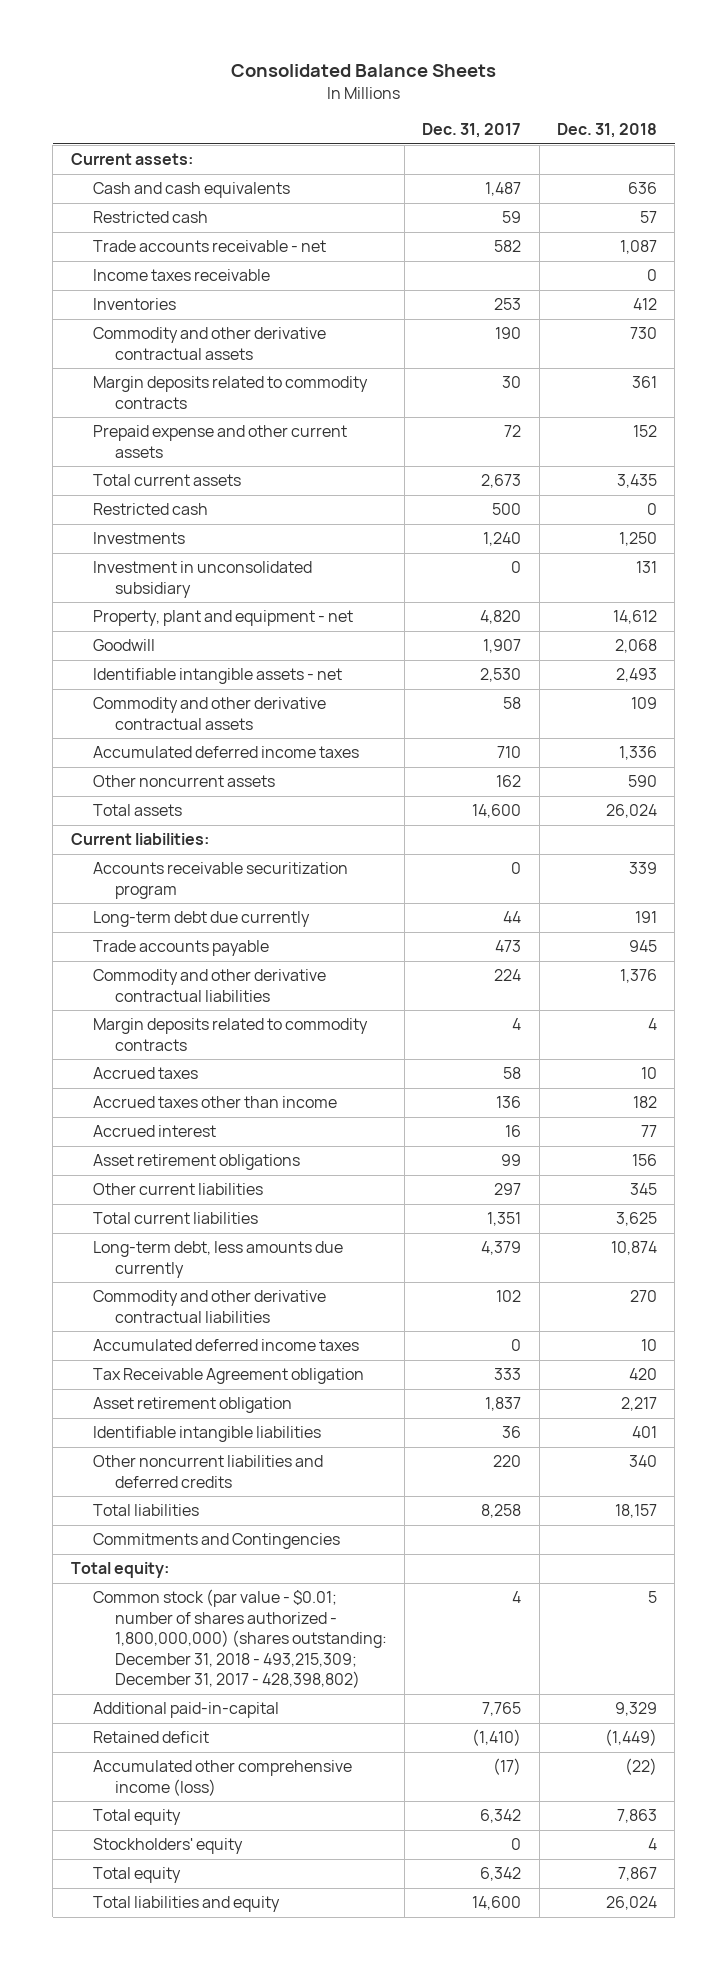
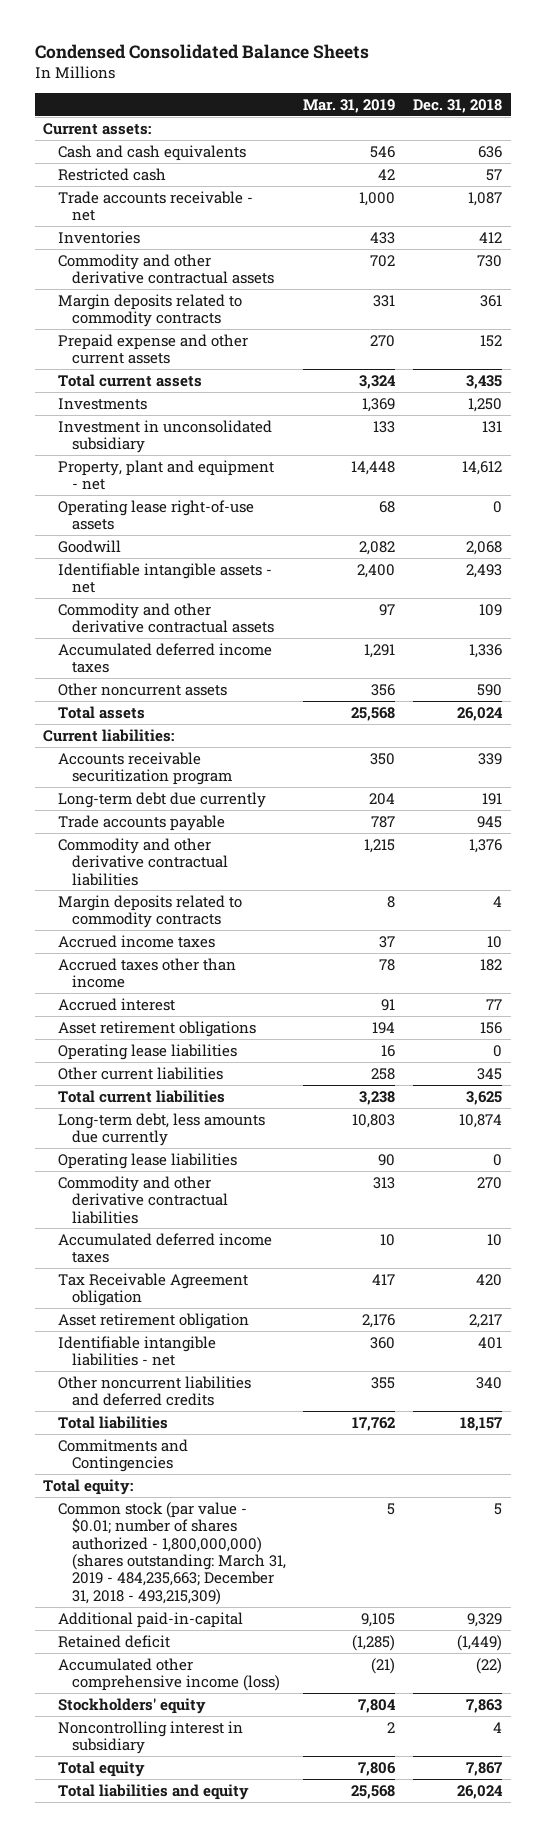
[230,64,496,78] Consolidated Balance Sheets -> [34,43,369,59] Condensed Consolidated Balance Sheets
[422,123,522,139] Dec. 31, 2017 -> none
none -> [303,98,396,113] Mar. 31, 2019
[92,269,270,282] Income taxes receivable -> none
[92,503,208,516] Restricted cash -> none
none -> [57,499,254,531] Operating lease right-of-use assets
[92,1067,198,1080] Accrued taxes -> [57,934,215,948] Accrued income taxes
none -> [57,1043,237,1060] Operating lease liabilities
none -> [57,1152,237,1169] Operating lease liabilities
[92,1426,321,1443] Identifiable intangible liabilities -> [57,1335,216,1367] Identifiable intangible liabilities - net
[92,1589,387,1689] Common stock (par value - $0.01; number of shares authorized - 1,800,000,000) (shares outstanding: December 31, 2018 - 493,215,309; December 31, 2017 - 428,398,802) -> [57,1501,286,1605] Common stock (par value - $0.01; number of shares authorized - 1,800,000,000) (shares outstanding: March 31, 2019 - 484,235,663; December 31, 2018 - 493,215,309)
[92,1809,181,1826] Total equity -> [57,1697,206,1714] Stockholders' equity
[92,1838,243,1855] Stockholders' equity -> [57,1720,243,1755] Noncontrolling interest in subsidiary

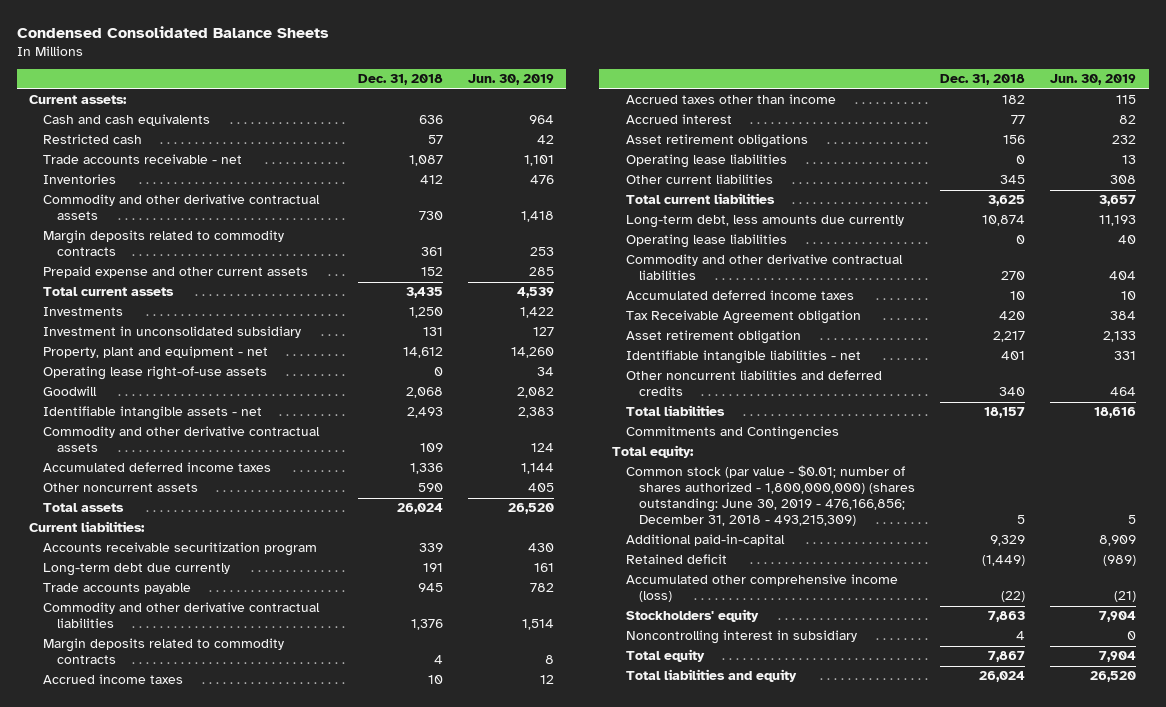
[303,98,396,113] Mar. 31, 2019 -> none
none -> [467,74,554,86] Jun. 30, 2019
[57,1501,286,1605] Common stock (par value - $0.01; number of shares authorized - 1,800,000,000) (shares outstanding: March 31, 2019 - 484,235,663; December 31, 2018 - 493,215,309) -> [625,465,916,527] Common stock (par value - $0.01; number of shares authorized - 1,800,000,000) (shares outstanding: June 30, 2019 - 476,166,856; December 31, 2018 - 493,215,309)

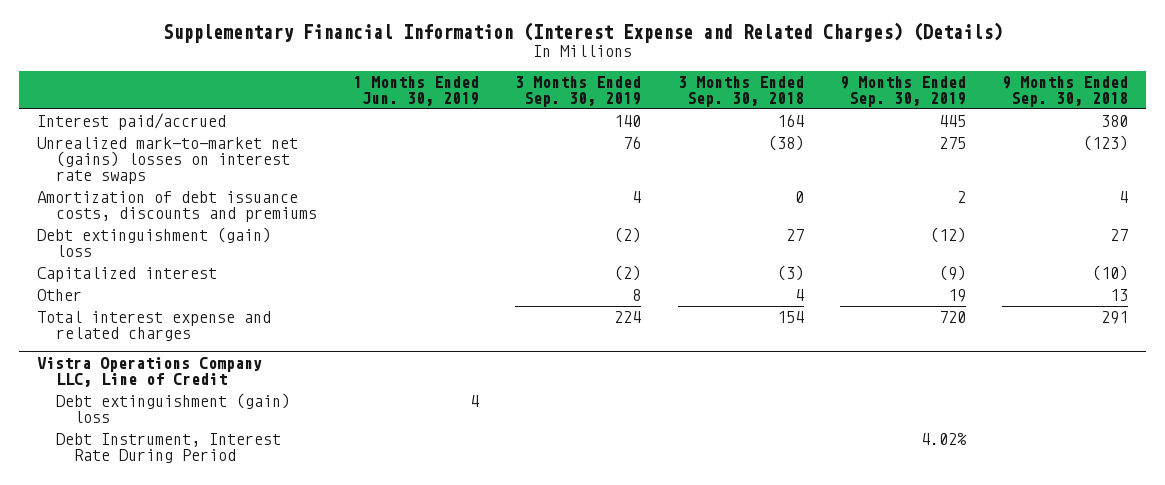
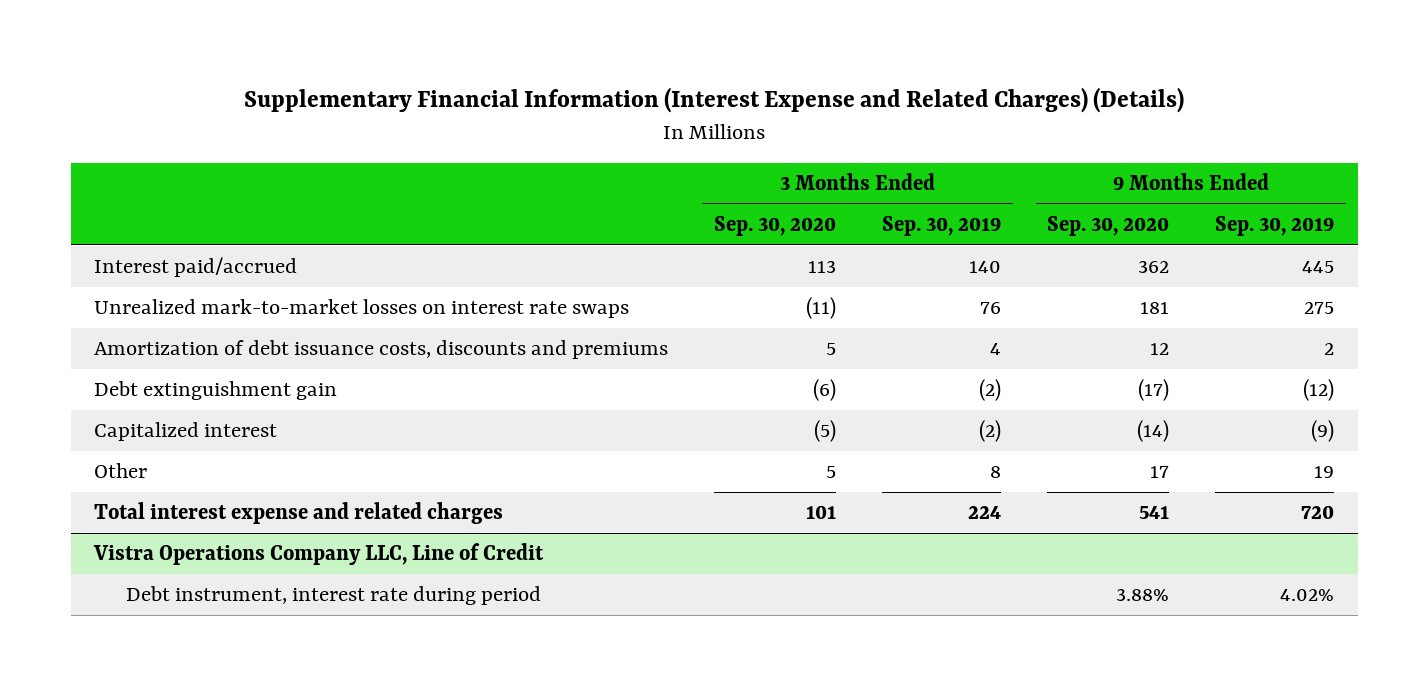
[352,75,479,106] 1 Months Ended Jun. 30, 2019 -> none
[677,75,804,107] 3 Months Ended Sep. 30, 2018 -> none
[1002,75,1129,107] 9 Months Ended Sep. 30, 2018 -> none
none -> [713,215,836,236] Sep. 30, 2020
none -> [1047,215,1170,236] Sep. 30, 2020
[36,137,298,185] Unrealized mark-to-market net (gains) losses on interest rate swaps -> [93,299,629,319] Unrealized mark-to-market losses on interest rate swaps
[36,227,271,258] Debt extinguishment (gain) loss -> [93,381,337,401] Debt extinguishment gain
[55,393,290,424] Debt extinguishment (gain) loss -> none
[55,433,281,464] Debt Instrument, Interest Rate During Period -> [126,586,542,606] Debt instrument, interest rate during period

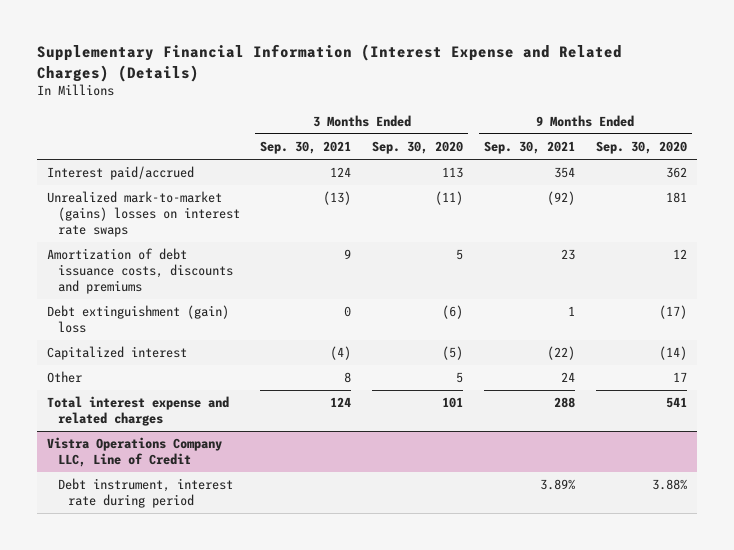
[882,215,1002,236] Sep. 30, 2019 -> none
[1215,215,1335,236] Sep. 30, 2019 -> none
none -> [260,141,352,155] Sep. 30, 2021
none -> [483,141,575,155] Sep. 30, 2021
[93,299,629,319] Unrealized mark-to-market losses on interest rate swaps -> [46,191,240,237] Unrealized mark-to-market (gains) losses on interest rate swaps
[93,381,337,401] Debt extinguishment gain -> [46,305,229,333] Debt extinguishment (gain) loss

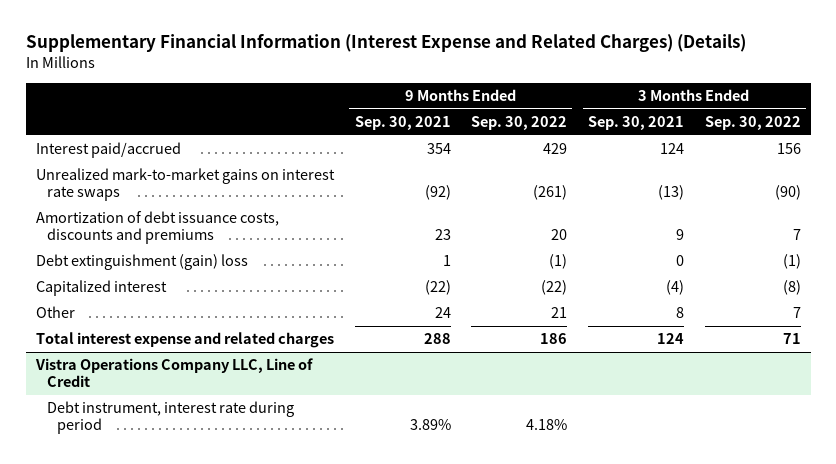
[372,141,464,155] Sep. 30, 2020 -> none
[595,141,687,155] Sep. 30, 2020 -> none
none -> [471,116,568,131] Sep. 30, 2022
none -> [704,116,801,131] Sep. 30, 2022
[46,191,240,237] Unrealized mark-to-market (gains) losses on interest rate swaps -> [35,168,335,202] Unrealized mark-to-market gains on interest rate swaps

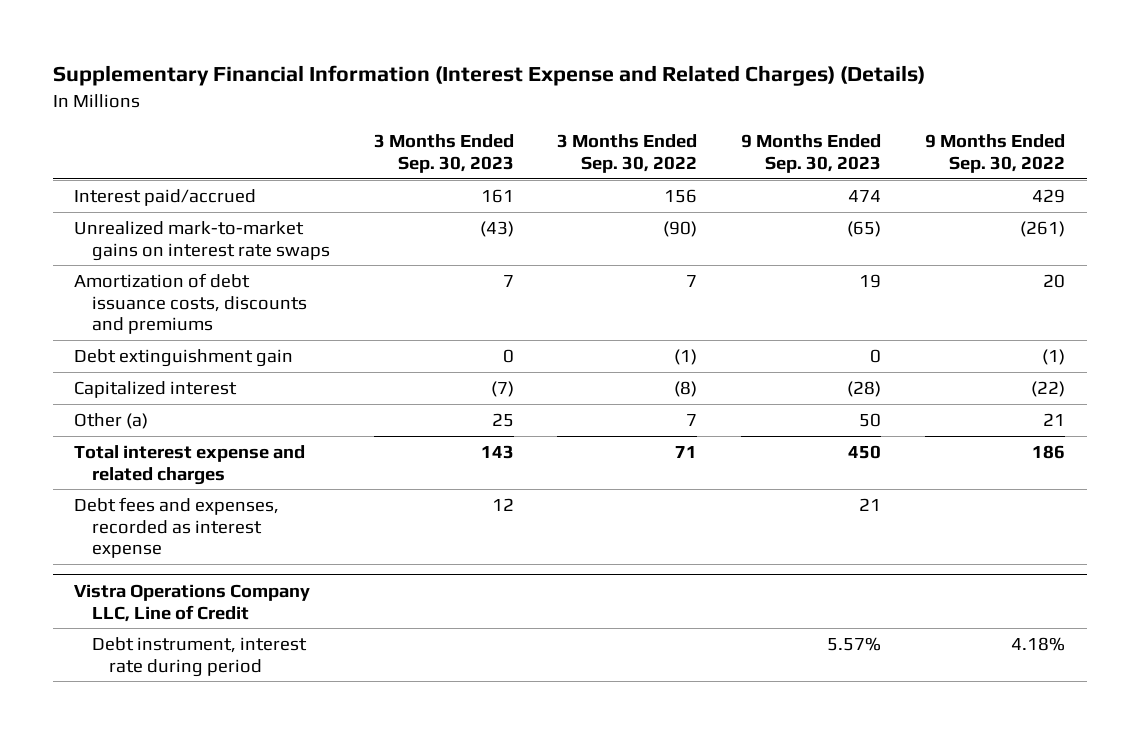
[354,116,451,131] Sep. 30, 2021 -> none
[587,116,684,131] Sep. 30, 2021 -> none
none -> [373,134,514,173] 3 Months Ended Sep. 30, 2023
none -> [741,134,882,173] 9 Months Ended Sep. 30, 2023
[35,254,248,271] Debt extinguishment (gain) loss -> [74,348,294,367] Debt extinguishment gain
[35,306,75,319] Other -> [74,412,149,429] Other (a)
none -> [74,496,280,559] Debt fees and expenses, recorded as interest expense

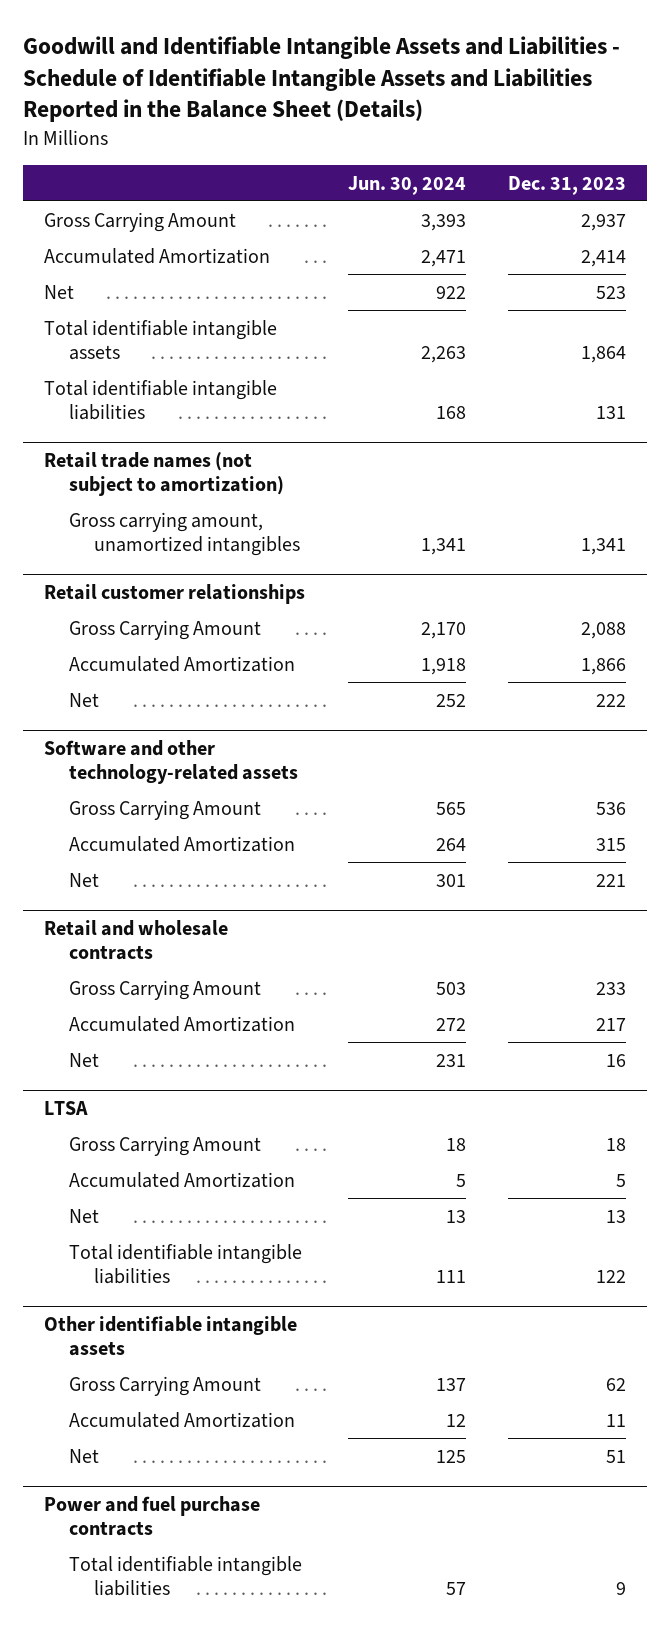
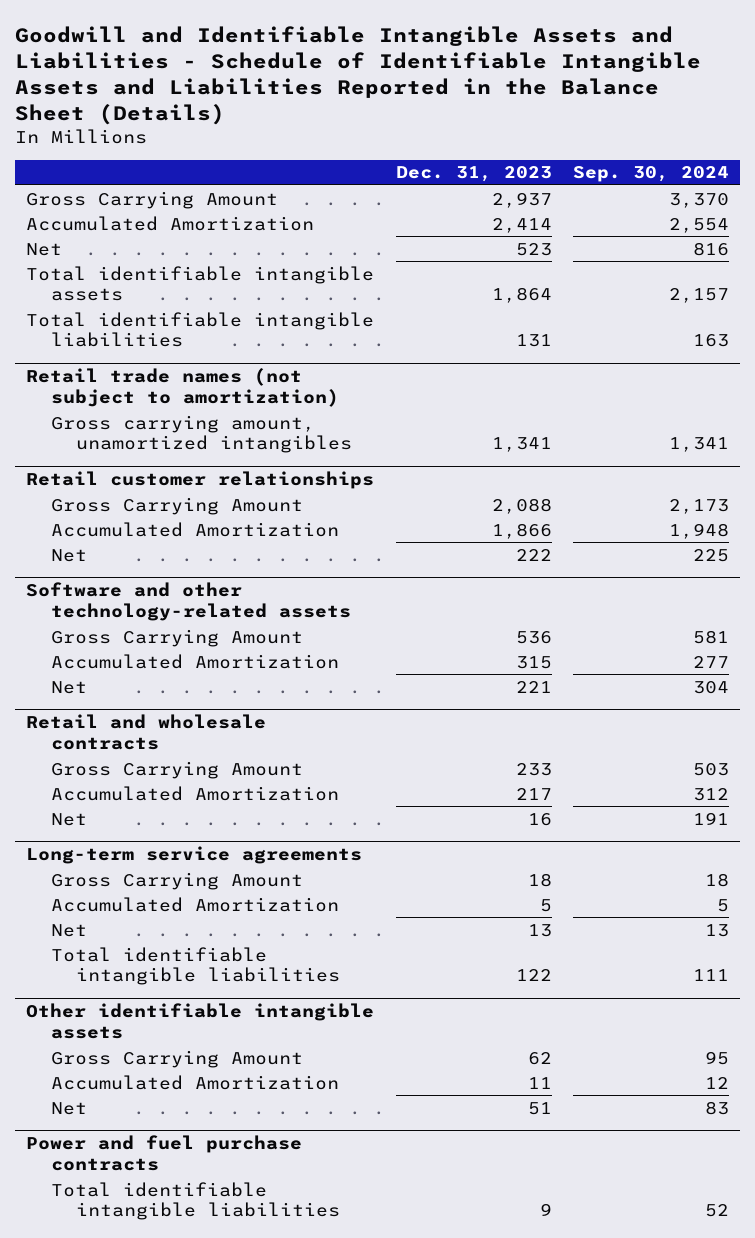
[347,175,466,195] Jun. 30, 2024 -> none
none -> [573,166,730,183] Sep. 30, 2024
[44,1100,89,1115] LTSA -> [26,845,363,864] Long-term service agreements

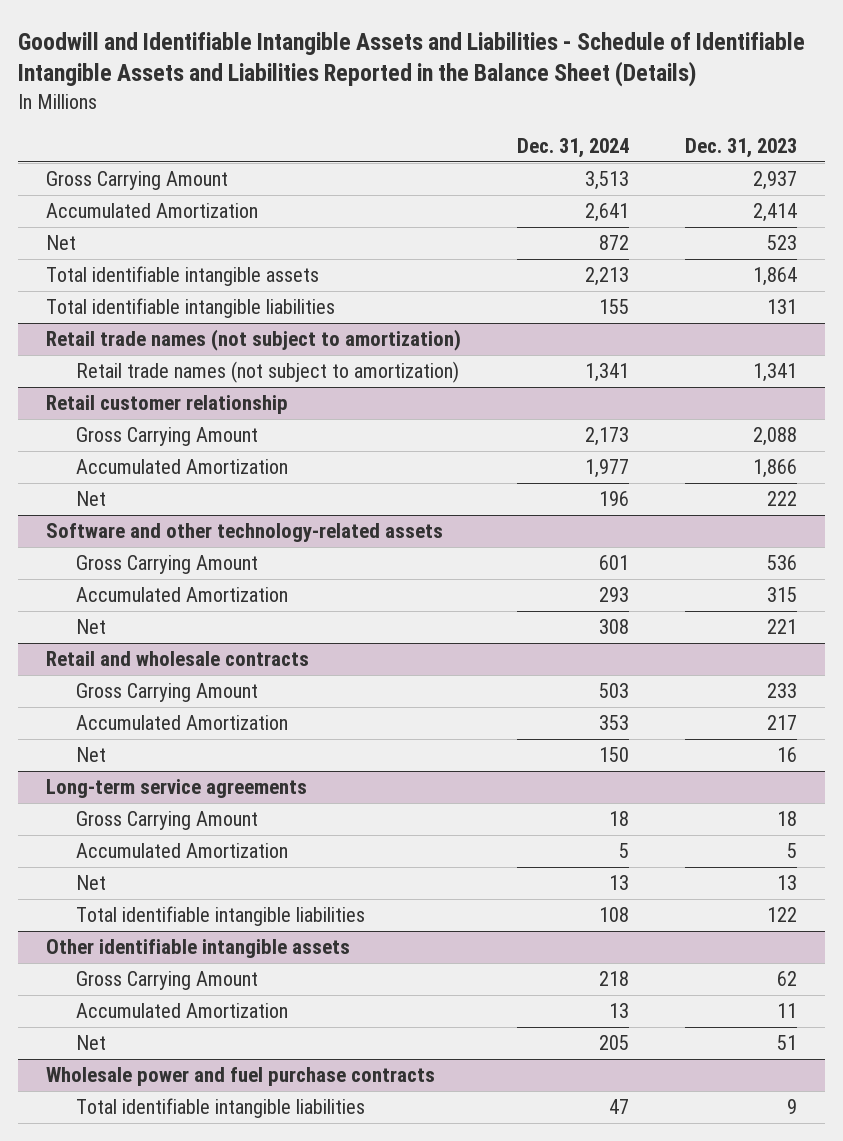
[573,166,730,183] Sep. 30, 2024 -> none
none -> [516,137,629,158] Dec. 31, 2024
[50,414,352,454] Gross carrying amount, unamortized intangibles -> [76,361,460,384] Retail trade names (not subject to amortization)
[26,470,375,489] Retail customer relationships -> [46,395,289,415] Retail customer relationship
[26,1134,303,1171] Power and fuel purchase contracts -> [46,1067,436,1087] Wholesale power and fuel purchase contracts

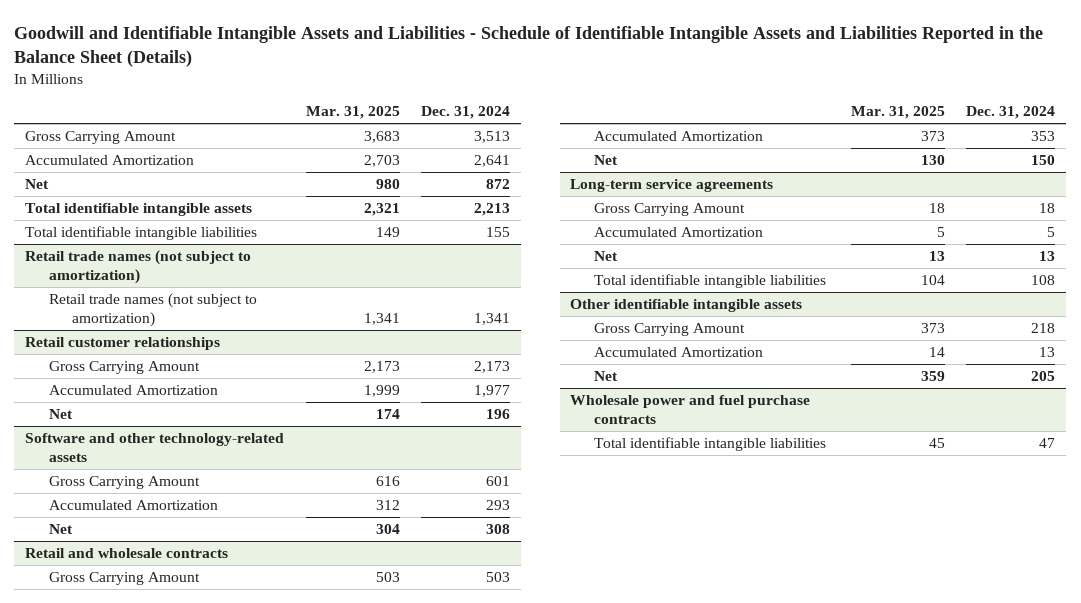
[684,137,797,158] Dec. 31, 2023 -> none
none -> [305,106,400,120] Mar. 31, 2025
[46,395,289,415] Retail customer relationship -> [25,337,221,351] Retail customer relationships

